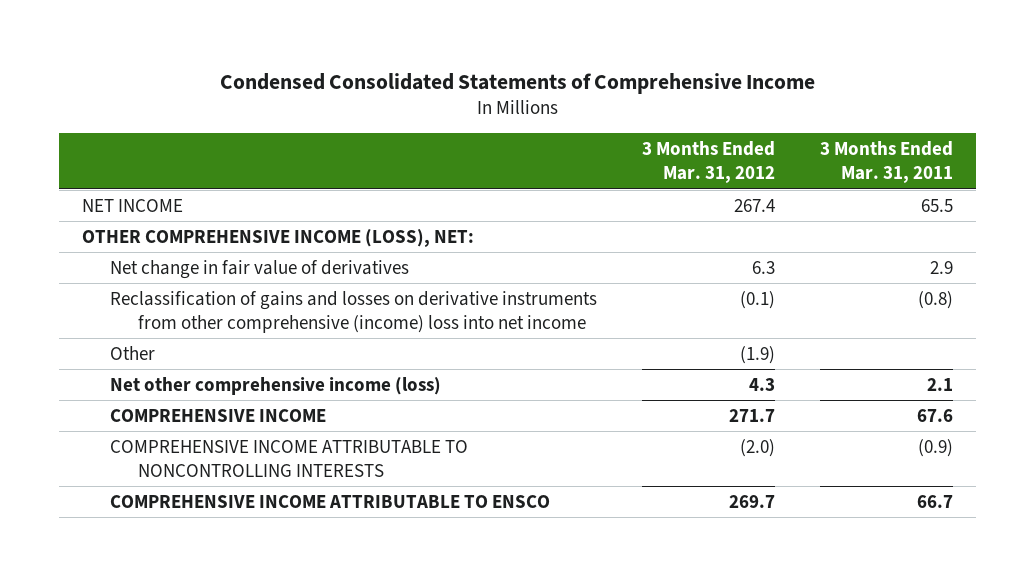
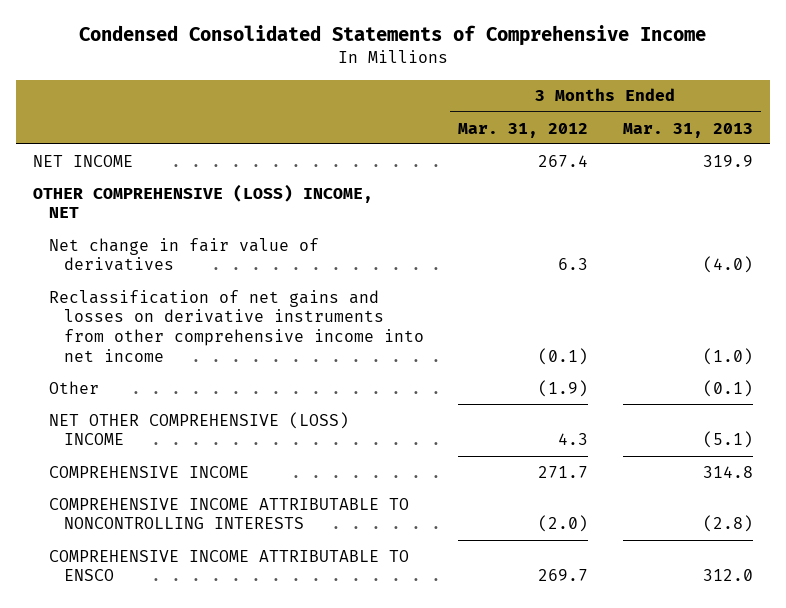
[820,140,954,184] 3 Months Ended Mar. 31, 2011 -> none
none -> [622,122,753,138] Mar. 31, 2013
[81,228,474,247] OTHER COMPREHENSIVE INCOME (LOSS), NET: -> [33,183,374,219] OTHER COMPREHENSIVE (LOSS) INCOME, NET
[109,290,597,334] Reclassification of gains and losses on derivative instruments from other comprehensive (income) loss into net income -> [48,289,425,362] Reclassification of net gains and losses on derivative instruments from other comprehensive income into net income
[109,376,441,395] Net other comprehensive income (loss) -> [48,411,349,446] NET OTHER COMPREHENSIVE (LOSS) INCOME

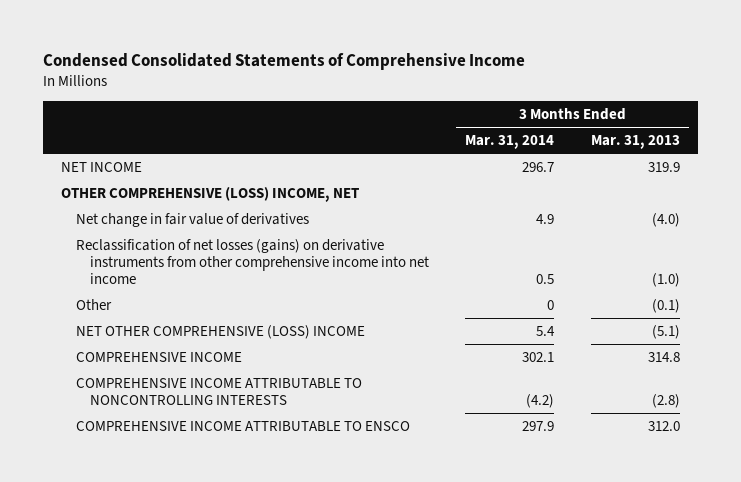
[458,122,589,138] Mar. 31, 2012 -> none
none -> [465,135,555,150] Mar. 31, 2014
[48,289,425,362] Reclassification of net gains and losses on derivative instruments from other comprehensive income into net income -> [75,239,430,285] Reclassification of net losses (gains) on derivative instruments from other comprehensive income into net income

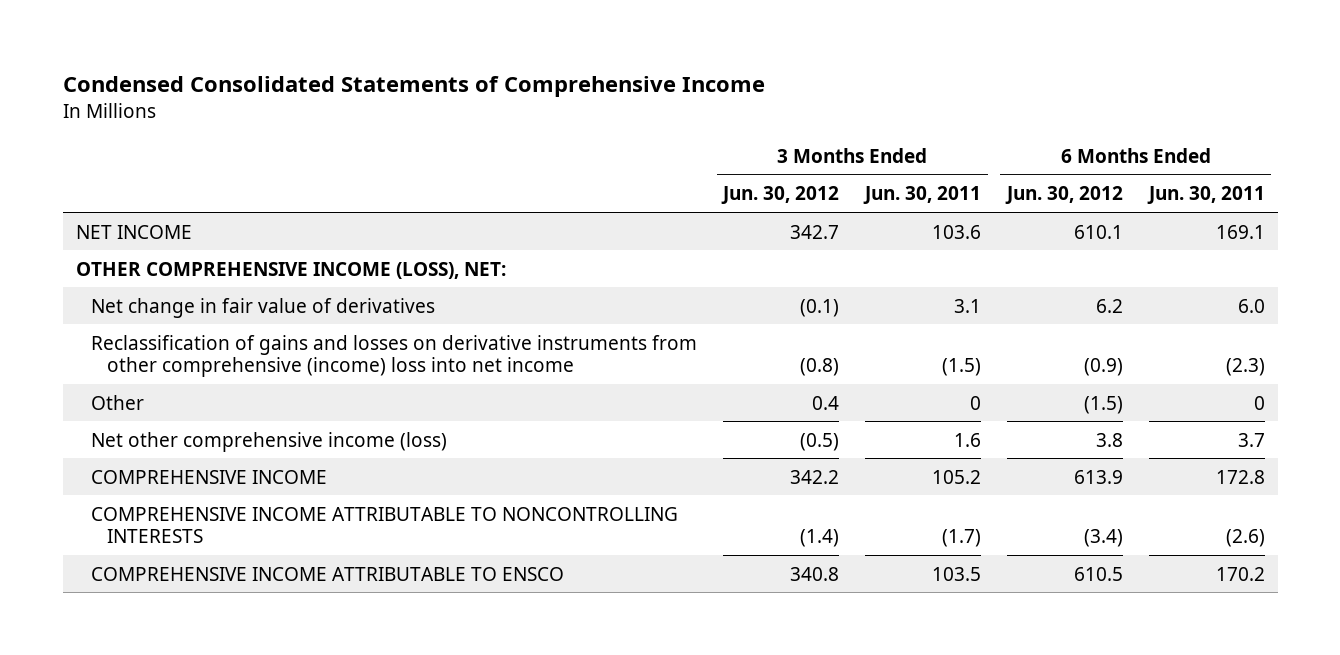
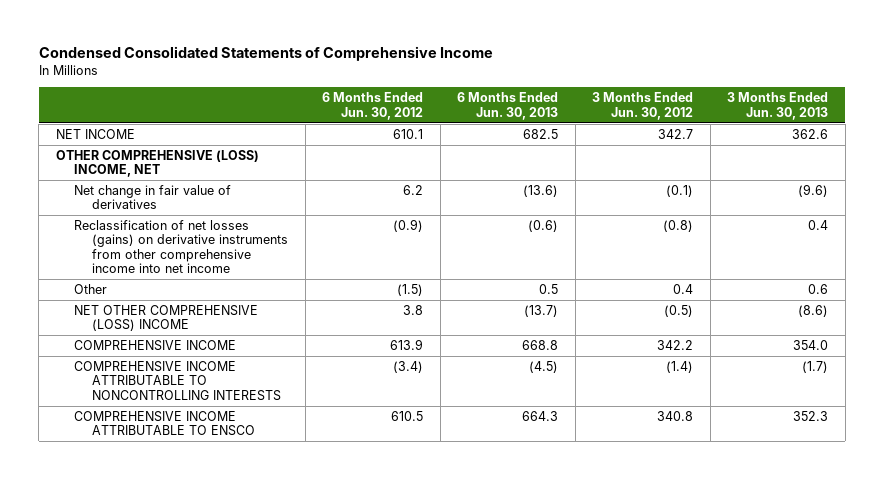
[863,186,982,205] Jun. 30, 2011 -> none
[1146,186,1265,205] Jun. 30, 2011 -> none
none -> [457,92,559,120] 6 Months Ended Jun. 30, 2013
none -> [727,92,829,120] 3 Months Ended Jun. 30, 2013
[75,261,506,279] OTHER COMPREHENSIVE INCOME (LOSS), NET: -> [56,149,260,178] OTHER COMPREHENSIVE (LOSS) INCOME, NET
[91,334,698,377] Reclassification of gains and losses on derivative instruments from other comprehensive (income) loss into net income -> [74,219,288,274] Reclassification of net losses (gains) on derivative instruments from other comprehensive income into net income
[91,431,448,452] Net other comprehensive income (loss) -> [74,304,259,332] NET OTHER COMPREHENSIVE (LOSS) INCOME

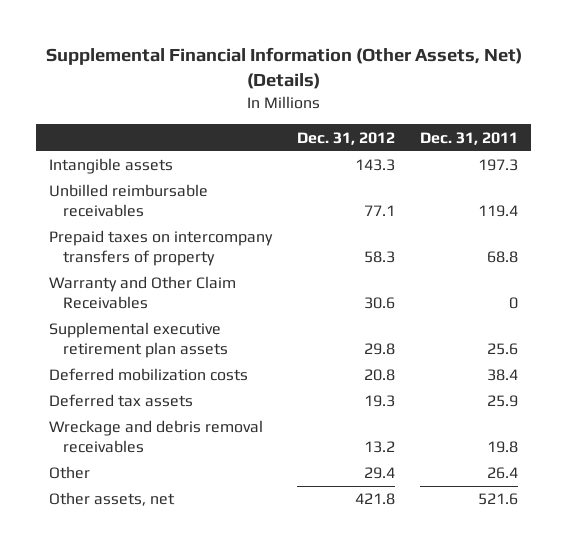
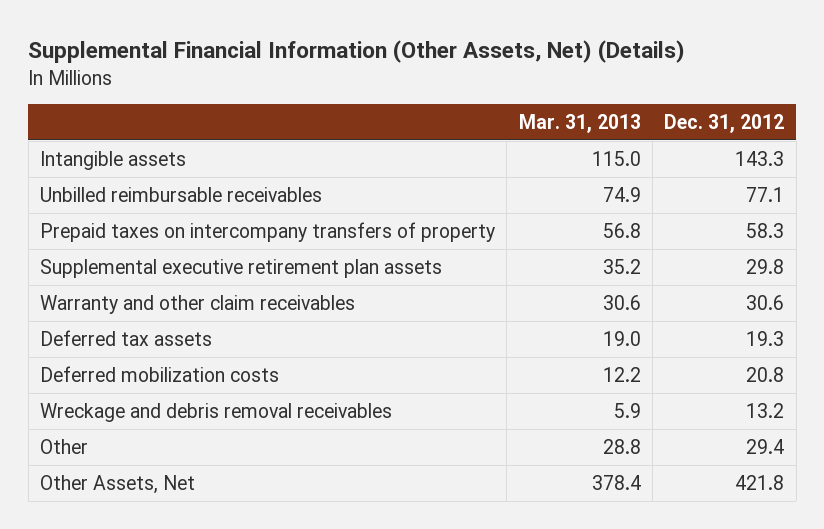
[420,131,519,145] Dec. 31, 2011 -> none
none -> [518,113,641,133] Mar. 31, 2013
[48,276,236,309] Warranty and Other Claim Receivables -> none
none -> [39,294,355,314] Warranty and other claim receivables
[48,368,248,382] Deferred mobilization costs -> [39,365,279,382] Deferred mobilization costs
[48,492,175,507] Other assets, net -> [39,474,195,494] Other Assets, Net

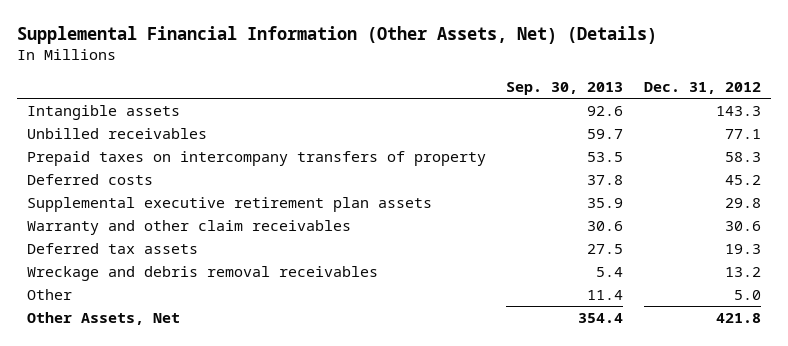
[518,113,641,133] Mar. 31, 2013 -> none
none -> [506,81,624,95] Sep. 30, 2013
[39,186,322,202] Unbilled reimbursable receivables -> [27,128,208,140] Unbilled receivables
none -> [27,174,154,186] Deferred costs
[39,365,279,382] Deferred mobilization costs -> none
[746,438,785,454] 29.4 -> [733,290,761,301] 5.0

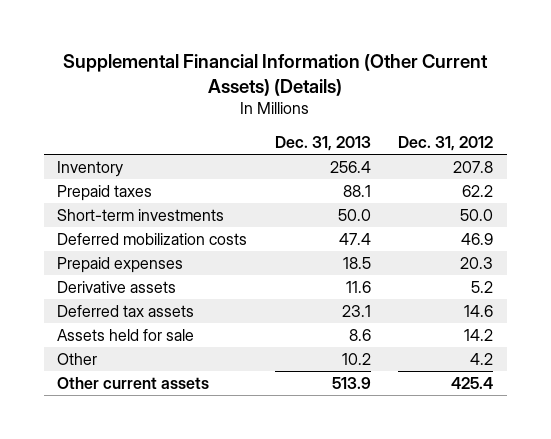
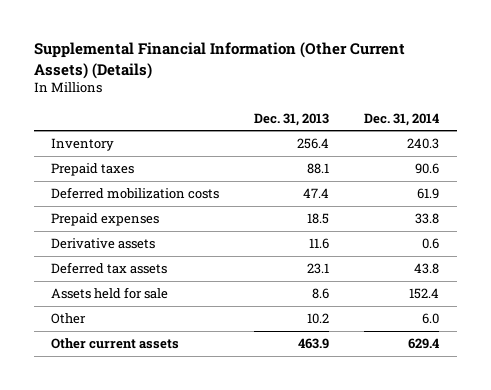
[398,136,494,152] Dec. 31, 2012 -> none
none -> [364,112,440,126] Dec. 31, 2014
[57,208,225,221] Short-term investments -> none
[331,376,371,389] 513.9 -> [298,338,330,350] 463.9

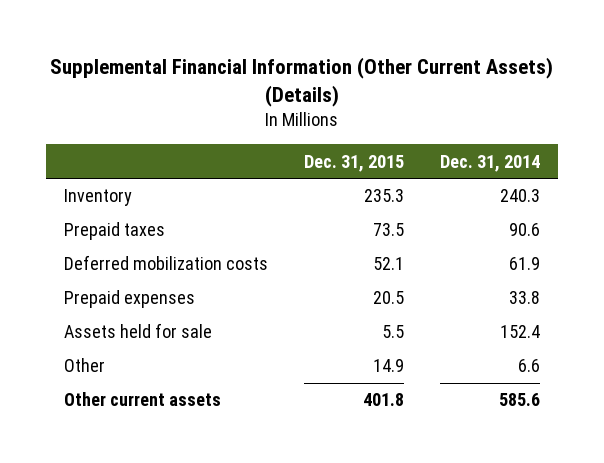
[254,112,330,126] Dec. 31, 2013 -> none
none -> [304,154,405,172] Dec. 31, 2015
[51,238,156,250] Derivative assets -> none
[51,262,168,275] Deferred tax assets -> none
[422,313,440,325] 6.0 -> [517,359,540,373] 6.6
[408,338,440,350] 629.4 -> [498,393,540,407] 585.6

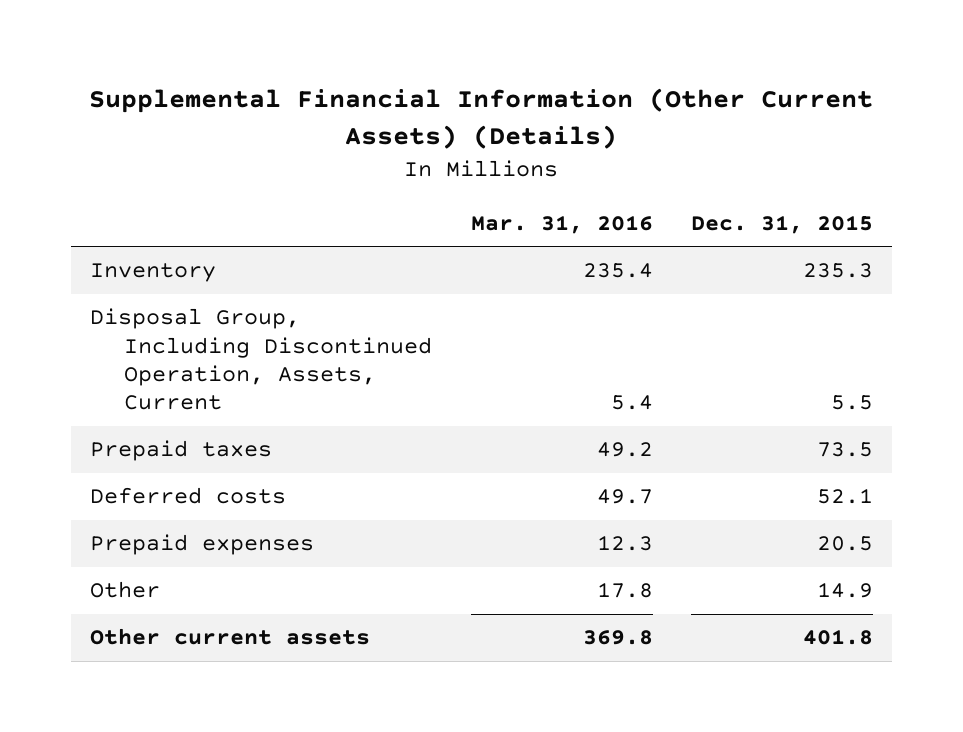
[439,154,540,172] Dec. 31, 2014 -> none
none -> [470,214,653,234] Mar. 31, 2016
none -> [89,308,433,411] Disposal Group, Including Discontinued Operation, Assets, Current
[64,255,269,271] Deferred mobilization costs -> [89,487,286,505] Deferred costs
[64,323,213,339] Assets held for sale -> none

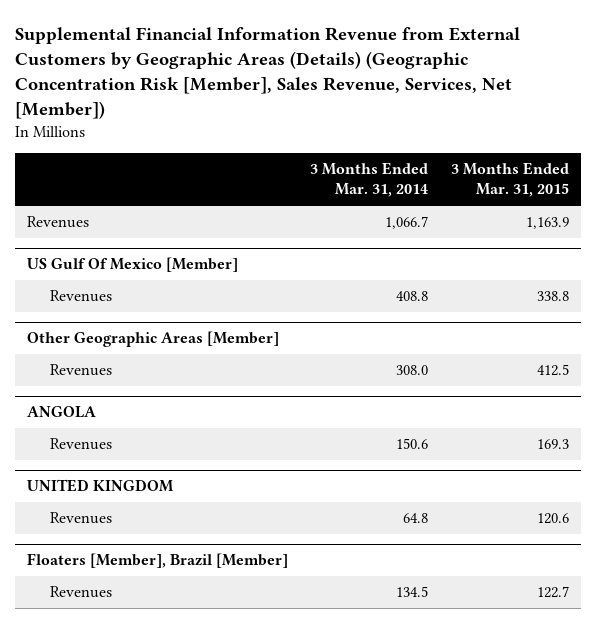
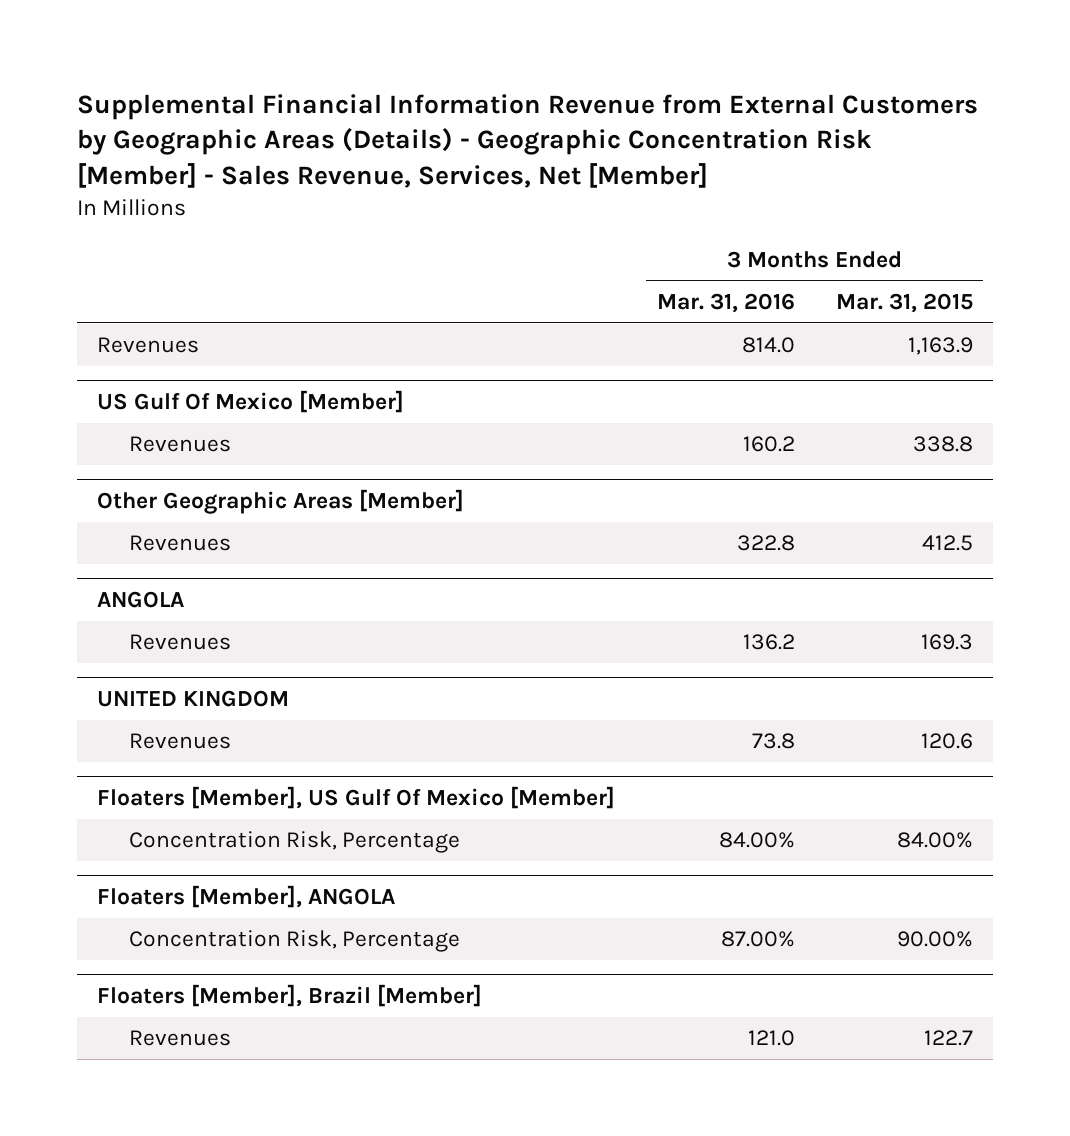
[15,27,521,119] Supplemental Financial Information Revenue from External Customers by Geographic Areas (Details) (Geographic Concentration Risk [Member], Sales Revenue, Services, Net [Member]) -> [76,93,978,189] Supplemental Financial Information Revenue from External Customers by Geographic Areas (Details) - Geographic Concentration Risk [Member] - Sales Revenue, Services, Net [Member]
[310,161,429,198] 3 Months Ended Mar. 31, 2014 -> none
none -> [656,292,795,313] Mar. 31, 2016
none -> [97,785,616,809] Floaters [Member], US Gulf Of Mexico [Member]
none -> [129,831,461,854] Concentration Risk, Percentage
none -> [97,884,396,908] Floaters [Member], ANGOLA
none -> [129,930,461,953] Concentration Risk, Percentage

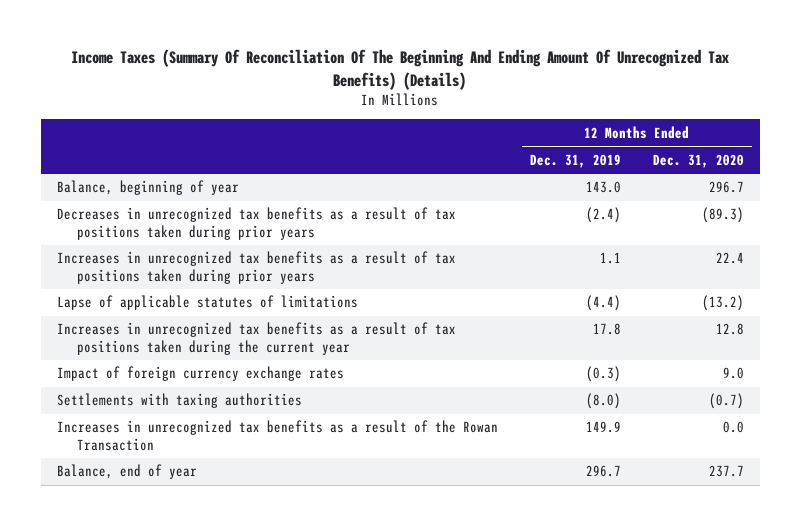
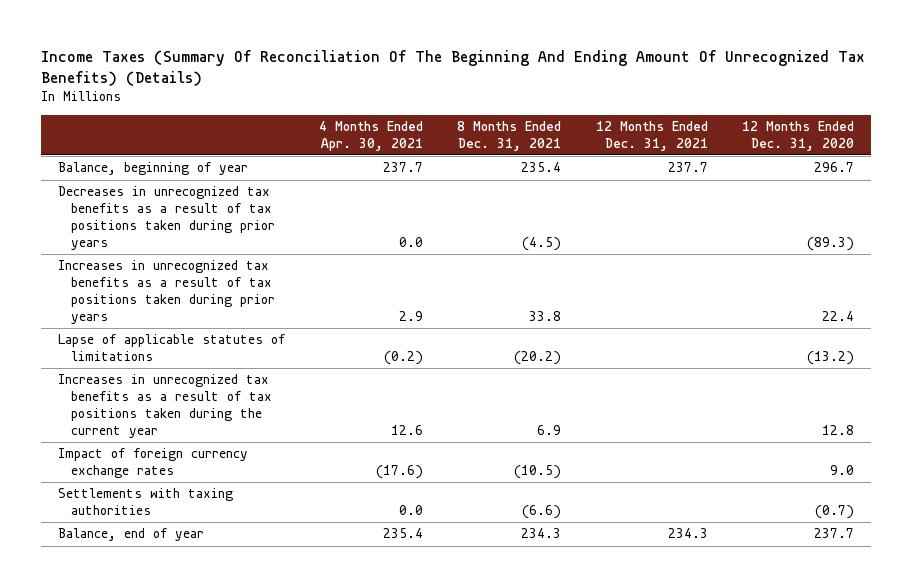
[529,153,621,168] Dec. 31, 2019 -> none
none -> [319,121,424,151] 4 Months Ended Apr. 30, 2021
none -> [457,121,562,151] 8 Months Ended Dec. 31, 2021
none -> [595,121,708,151] 12 Months Ended Dec. 31, 2021
[56,420,498,451] Increases in unrecognized tax benefits as a result of the Rowan Transaction -> none

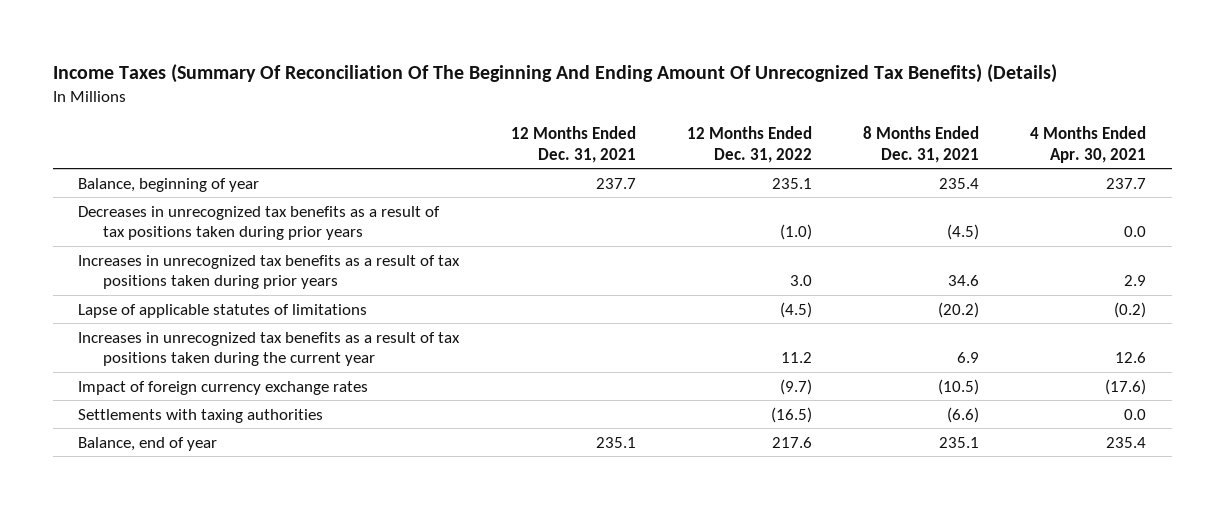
[741,121,854,151] 12 Months Ended Dec. 31, 2020 -> none
none -> [686,126,812,163] 12 Months Ended Dec. 31, 2022
[529,310,562,321] 33.8 -> [947,275,979,287] 34.6
[521,528,562,539] 234.3 -> [938,436,979,448] 235.1
[667,528,708,539] 234.3 -> [595,436,636,448] 235.1

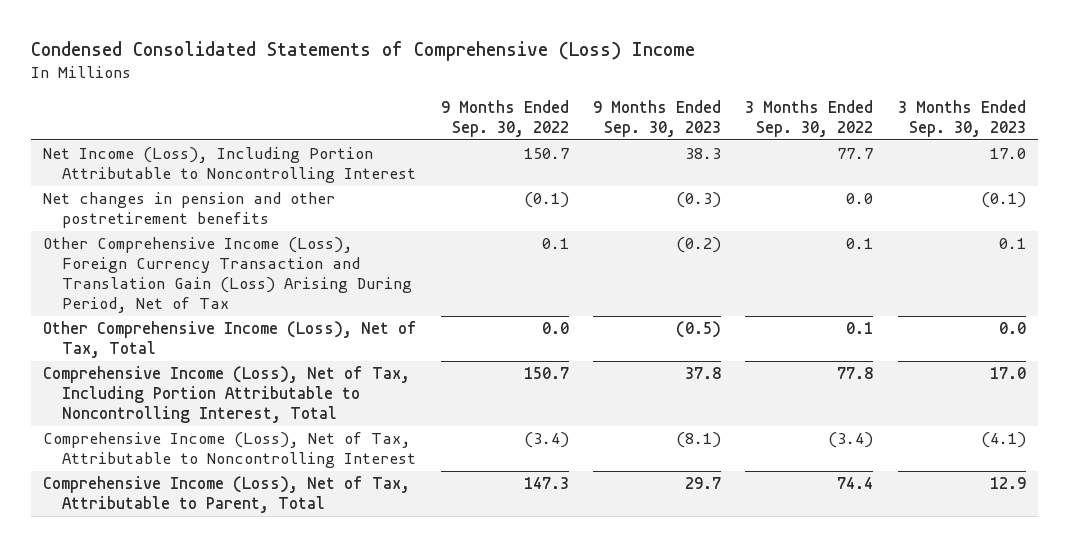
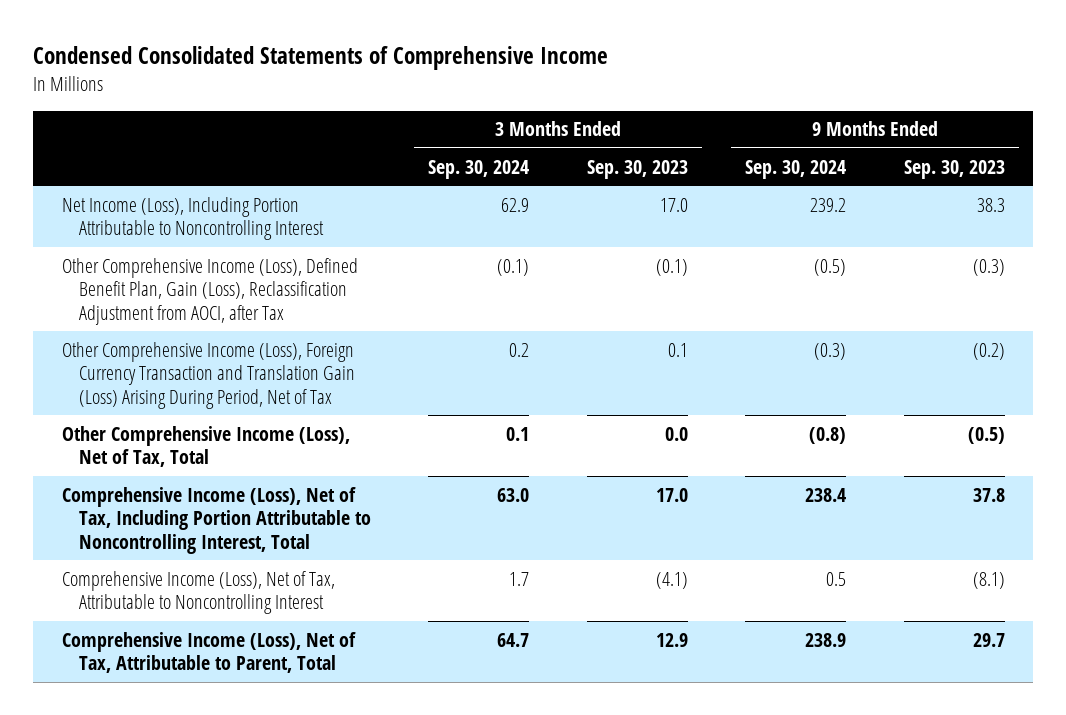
[30,41,695,62] Condensed Consolidated Statements of Comprehensive (Loss) Income -> [32,45,608,70] Condensed Consolidated Statements of Comprehensive Income
[440,99,569,137] 9 Months Ended Sep. 30, 2022 -> none
[745,99,874,137] 3 Months Ended Sep. 30, 2022 -> none
none -> [428,159,530,179] Sep. 30, 2024
none -> [745,159,847,179] Sep. 30, 2024
[42,192,335,229] Net changes in pension and other postretirement benefits -> [61,257,358,325] Other Comprehensive Income (Loss), Defined Benefit Plan, Gain (Loss), Reclassification Adjustment from AOCI, after Tax

